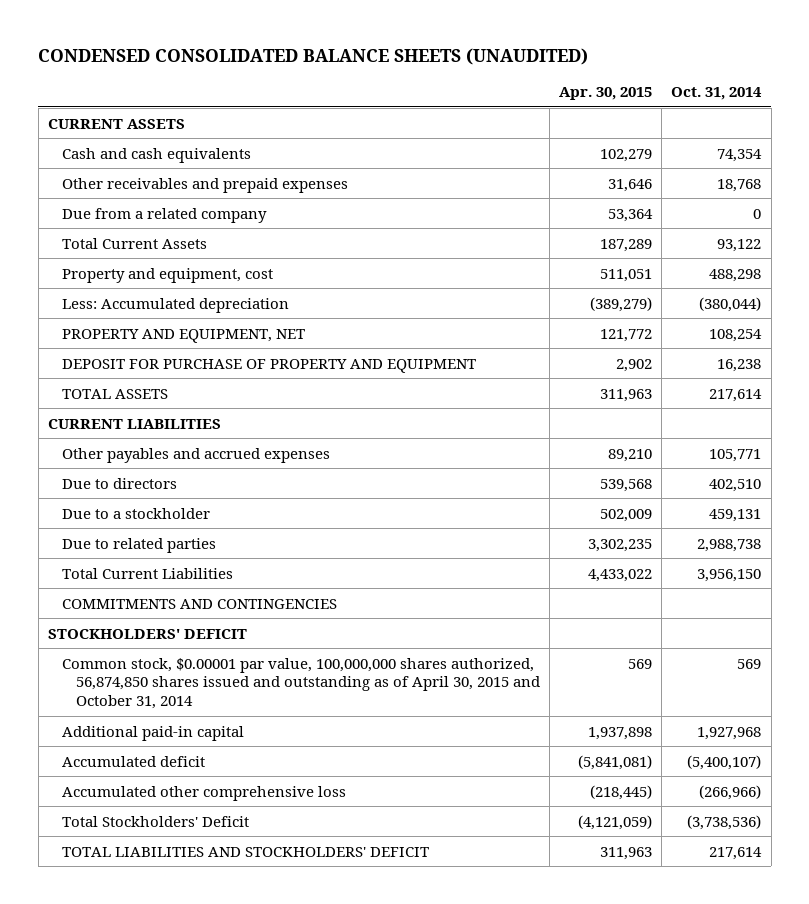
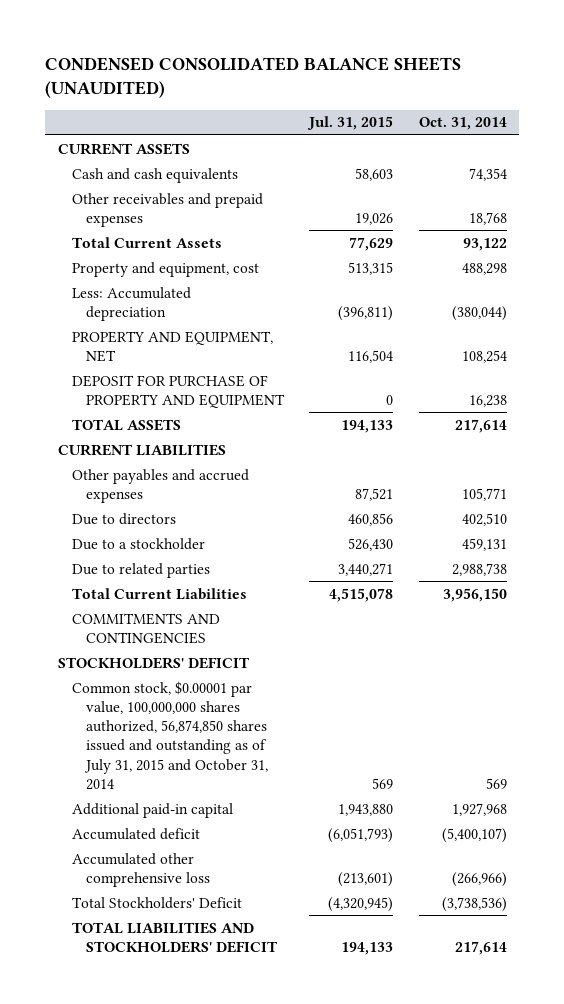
[558,87,652,101] Apr. 30, 2015 -> none
none -> [307,116,394,131] Jul. 31, 2015
[61,207,267,223] Due from a related company -> none
[61,657,540,710] Common stock, $0.00001 par value, 100,000,000 shares authorized, 56,874,850 shares issued and outstanding as of April 30, 2015 and October 31, 2014 -> [72,680,269,790] Common stock, $0.00001 par value, 100,000,000 shares authorized, 56,874,850 shares issued and outstanding as of July 31, 2015 and October 31, 2014

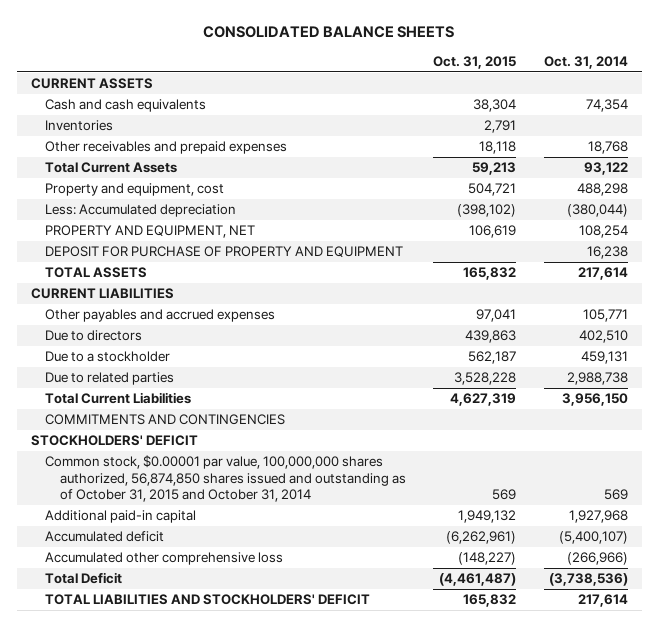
[45,56,462,99] CONDENSED CONSOLIDATED BALANCE SHEETS (UNAUDITED) -> [203,26,455,39] CONSOLIDATED BALANCE SHEETS
[307,116,394,131] Jul. 31, 2015 -> none
none -> [433,55,517,69] Oct. 31, 2015
none -> [45,120,114,132] Inventories
[72,680,269,790] Common stock, $0.00001 par value, 100,000,000 shares authorized, 56,874,850 shares issued and outstanding as of July 31, 2015 and October 31, 2014 -> [45,455,406,502] Common stock, $0.00001 par value, 100,000,000 shares authorized, 56,874,850 shares issued and outstanding as of October 31, 2015 and October 31, 2014
[72,896,243,909] Total Stockholders' Deficit -> [45,572,123,585] Total Deficit

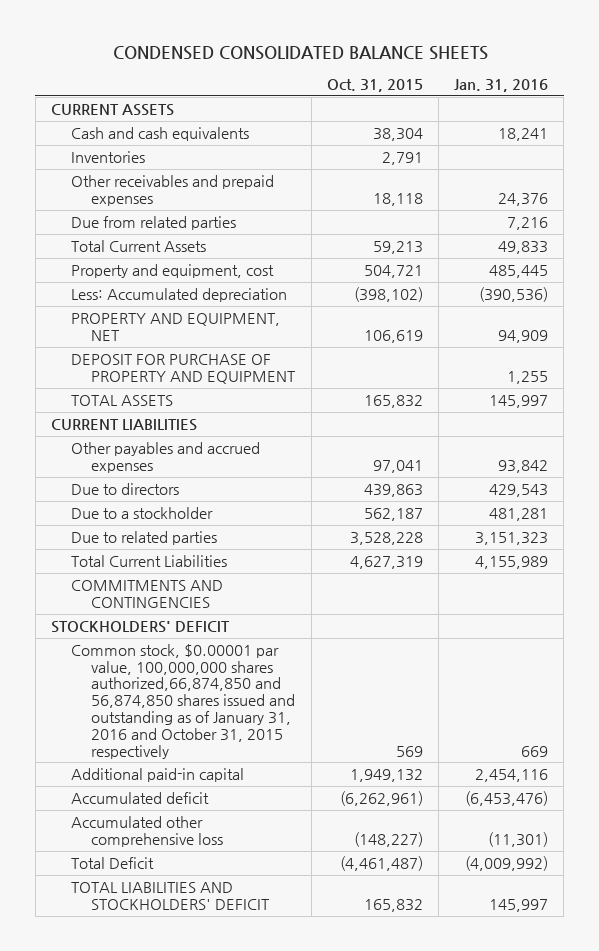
[203,26,455,39] CONSOLIDATED BALANCE SHEETS -> [112,45,488,60] CONDENSED CONSOLIDATED BALANCE SHEETS
[544,55,629,69] Oct. 31, 2014 -> none
none -> [454,78,549,92] Jan. 31, 2016
none -> [71,215,237,230] Due from related parties
[45,455,406,502] Common stock, $0.00001 par value, 100,000,000 shares authorized, 56,874,850 shares issued and outstanding as of October 31, 2015 and October 31, 2014 -> [71,643,296,759] Common stock, $0.00001 par value, 100,000,000 shares authorized,66,874,850 and 56,874,850 shares issued and outstanding as of January 31, 2016 and October 31, 2015 respectively

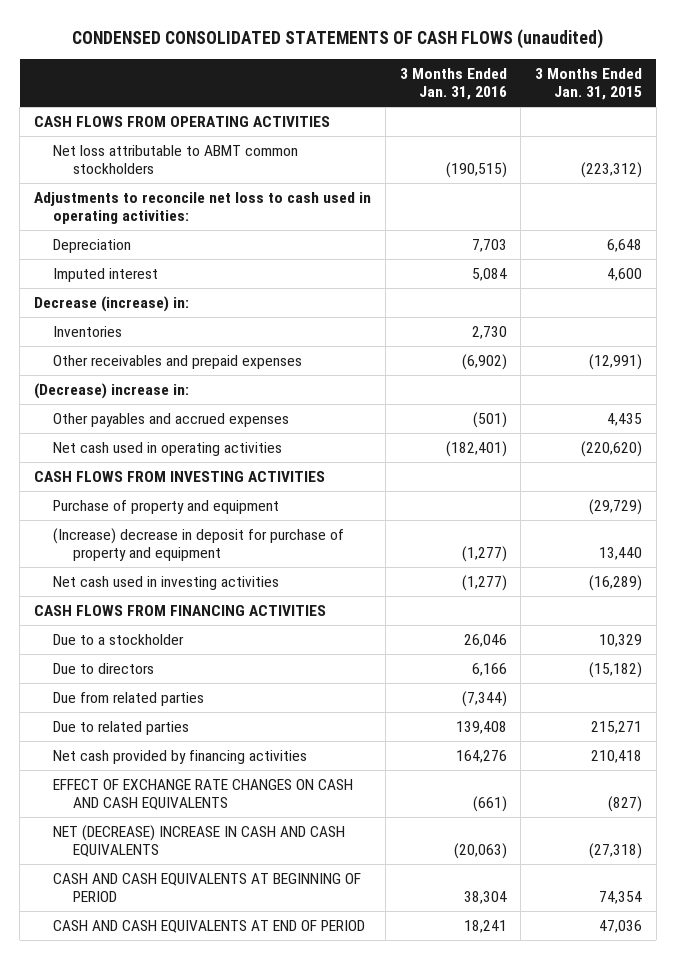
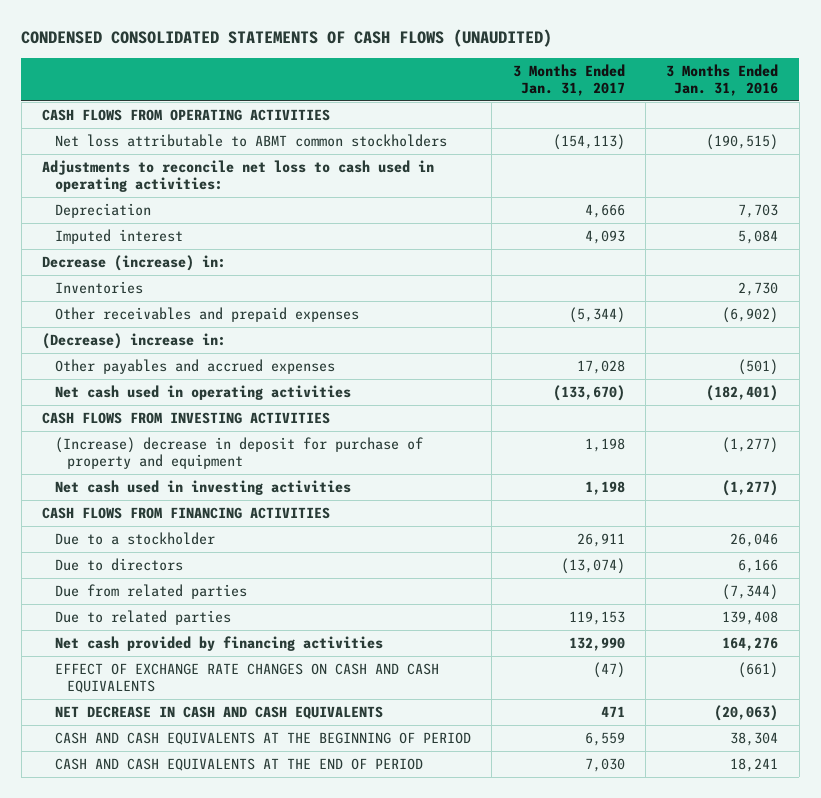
[72,28,604,49] CONDENSED CONSOLIDATED STATEMENTS OF CASH FLOWS (unaudited) -> [21,29,553,48] CONDENSED CONSOLIDATED STATEMENTS OF CASH FLOWS (UNAUDITED)
[535,67,643,101] 3 Months Ended Jan. 31, 2015 -> none
none -> [512,63,625,96] 3 Months Ended Jan. 31, 2017
[53,499,280,514] Purchase of property and equipment -> none
[53,824,346,858] NET (DECREASE) INCREASE IN CASH AND CASH EQUIVALENTS -> [54,706,383,720] NET DECREASE IN CASH AND CASH EQUIVALENTS
[53,872,362,903] CASH AND CASH EQUIVALENTS AT BEGINNING OF PERIOD -> [54,732,471,746] CASH AND CASH EQUIVALENTS AT THE BEGINNING OF PERIOD
[53,919,366,933] CASH AND CASH EQUIVALENTS AT END OF PERIOD -> [54,758,423,772] CASH AND CASH EQUIVALENTS AT THE END OF PERIOD

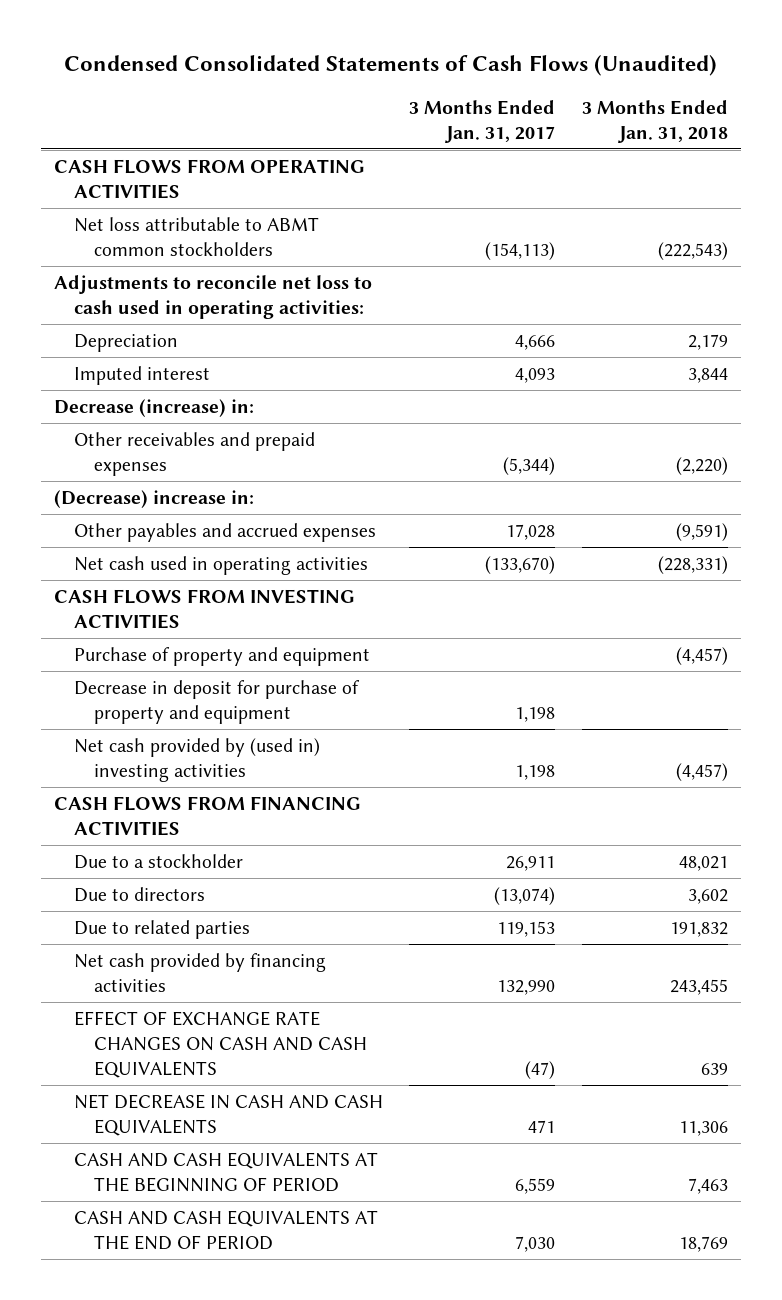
[21,29,553,48] CONDENSED CONSOLIDATED STATEMENTS OF CASH FLOWS (UNAUDITED) -> [64,55,718,77] Condensed Consolidated Statements of Cash Flows (Unaudited)
[666,63,779,96] 3 Months Ended Jan. 31, 2016 -> none
none -> [581,99,728,143] 3 Months Ended Jan. 31, 2018
[54,281,143,295] Inventories -> none
none -> [73,646,370,666] Purchase of property and equipment
[54,437,423,470] (Increase) decrease in deposit for purchase of property and equipment -> [73,679,360,724] Decrease in deposit for purchase of property and equipment
[54,480,351,496] Net cash used in investing activities -> [73,737,320,782] Net cash provided by (used in) investing activities
[54,584,247,600] Due from related parties -> none

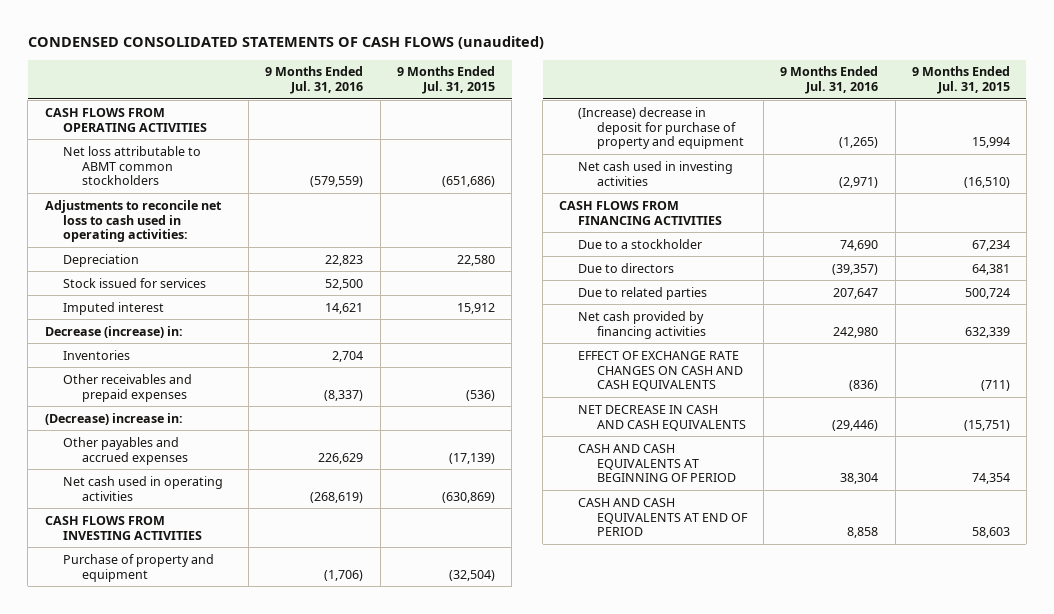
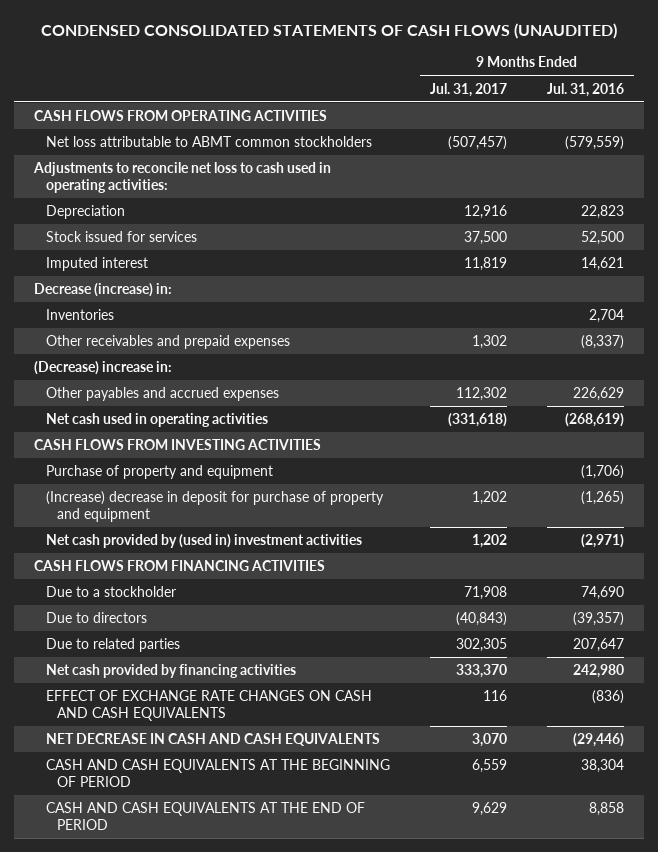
[27,36,544,50] CONDENSED CONSOLIDATED STATEMENTS OF CASH FLOWS (unaudited) -> [40,22,617,39] CONDENSED CONSOLIDATED STATEMENTS OF CASH FLOWS (UNAUDITED)
[396,66,495,95] 9 Months Ended Jul. 31, 2015 -> none
none -> [429,82,507,97] Jul. 31, 2017
[578,160,734,186] Net cash used in investing activities -> [45,534,362,549] Net cash provided by (used in) investment activities
[578,443,736,483] CASH AND CASH EQUIVALENTS AT BEGINNING OF PERIOD -> [45,759,390,788] CASH AND CASH EQUIVALENTS AT THE BEGINNING OF PERIOD
[578,497,748,537] CASH AND CASH EQUIVALENTS AT END OF PERIOD -> [45,802,365,831] CASH AND CASH EQUIVALENTS AT THE END OF PERIOD

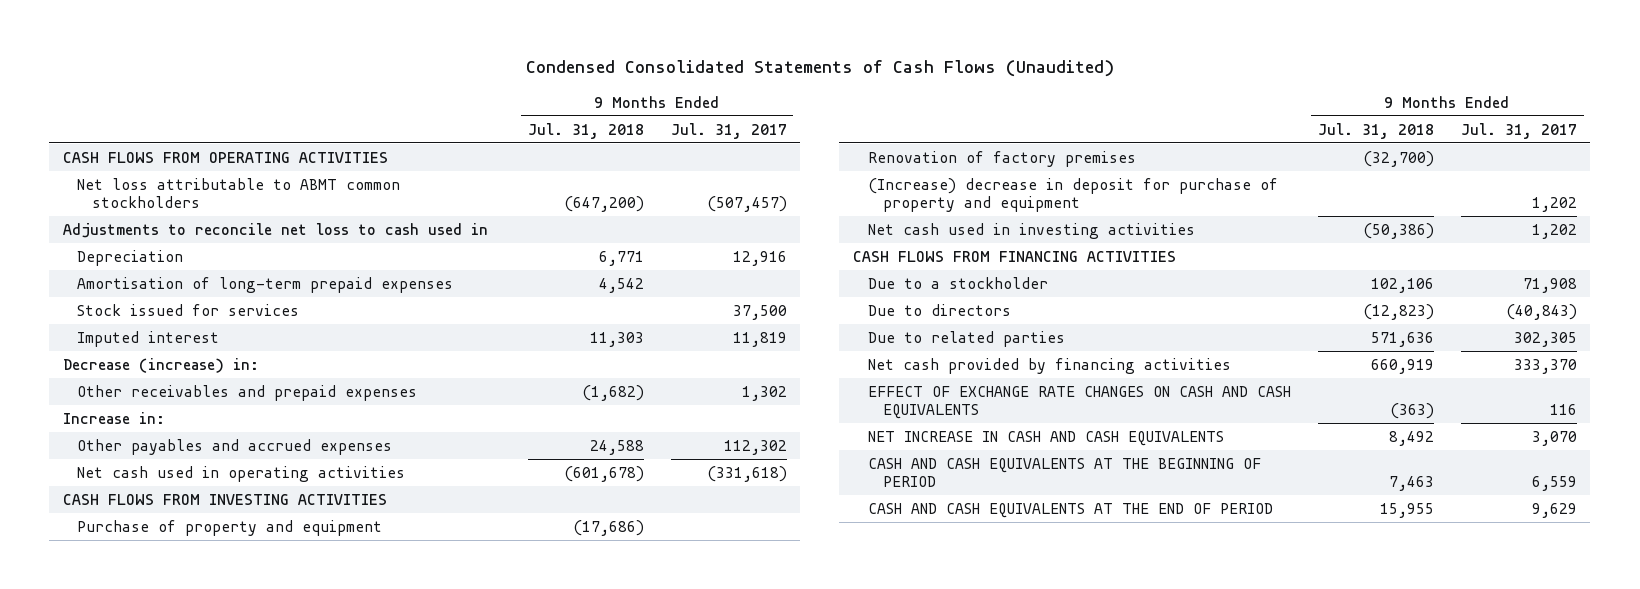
[40,22,617,39] CONDENSED CONSOLIDATED STATEMENTS OF CASH FLOWS (UNAUDITED) -> [525,60,1114,78] Condensed Consolidated Statements of Cash Flows (Unaudited)
[546,82,624,97] Jul. 31, 2016 -> none
none -> [527,122,644,139] Jul. 31, 2018
[33,162,332,194] Adjustments to reconcile net loss to cash used in operating activities: -> [62,222,488,238] Adjustments to reconcile net loss to cash used in
none -> [77,276,454,293] Amortisation of long-term prepaid expenses
[45,309,114,321] Inventories -> none
[34,361,173,376] (Decrease) increase in: -> [62,411,165,424] Increase in:
none -> [867,150,1136,167] Renovation of factory premises
[45,534,362,549] Net cash provided by (used in) investment activities -> [867,222,1195,239] Net cash used in investing activities
[45,733,380,747] NET DECREASE IN CASH AND CASH EQUIVALENTS -> [867,430,1224,446] NET INCREASE IN CASH AND CASH EQUIVALENTS

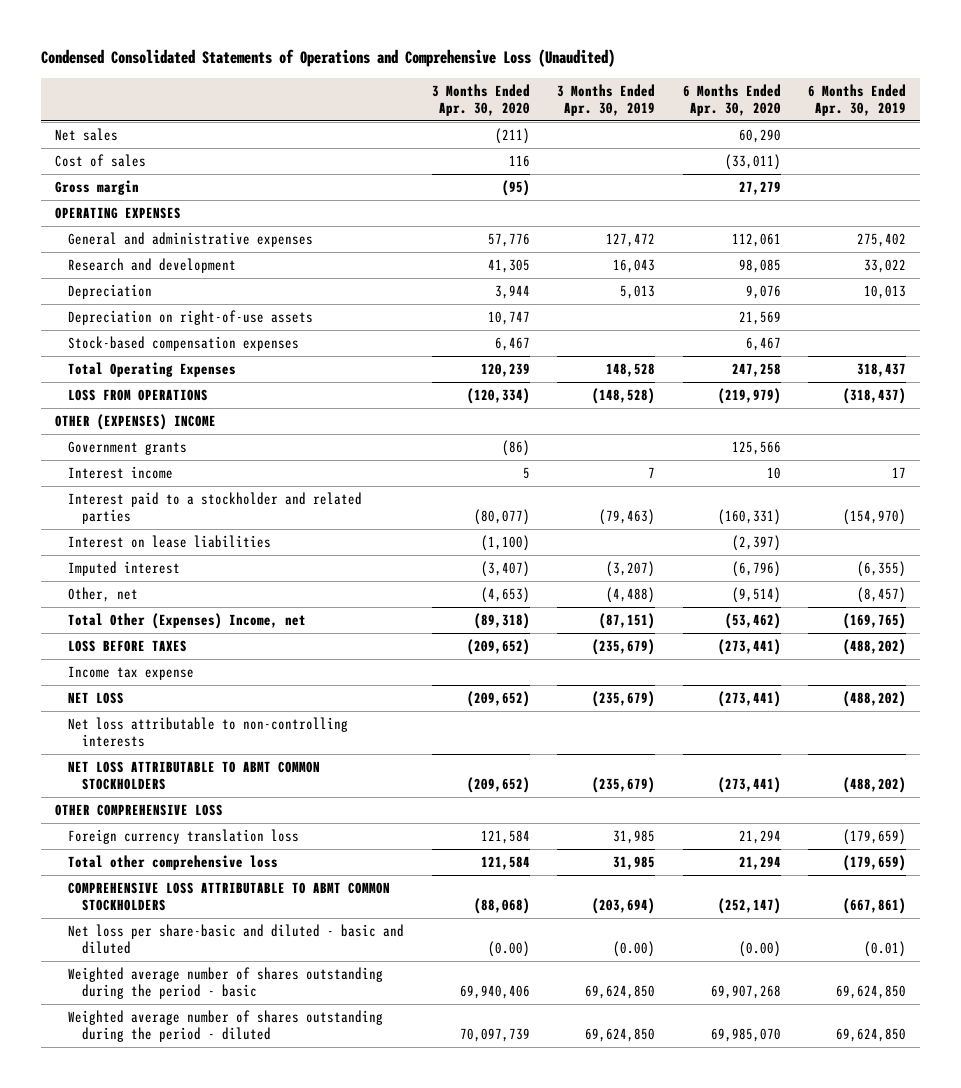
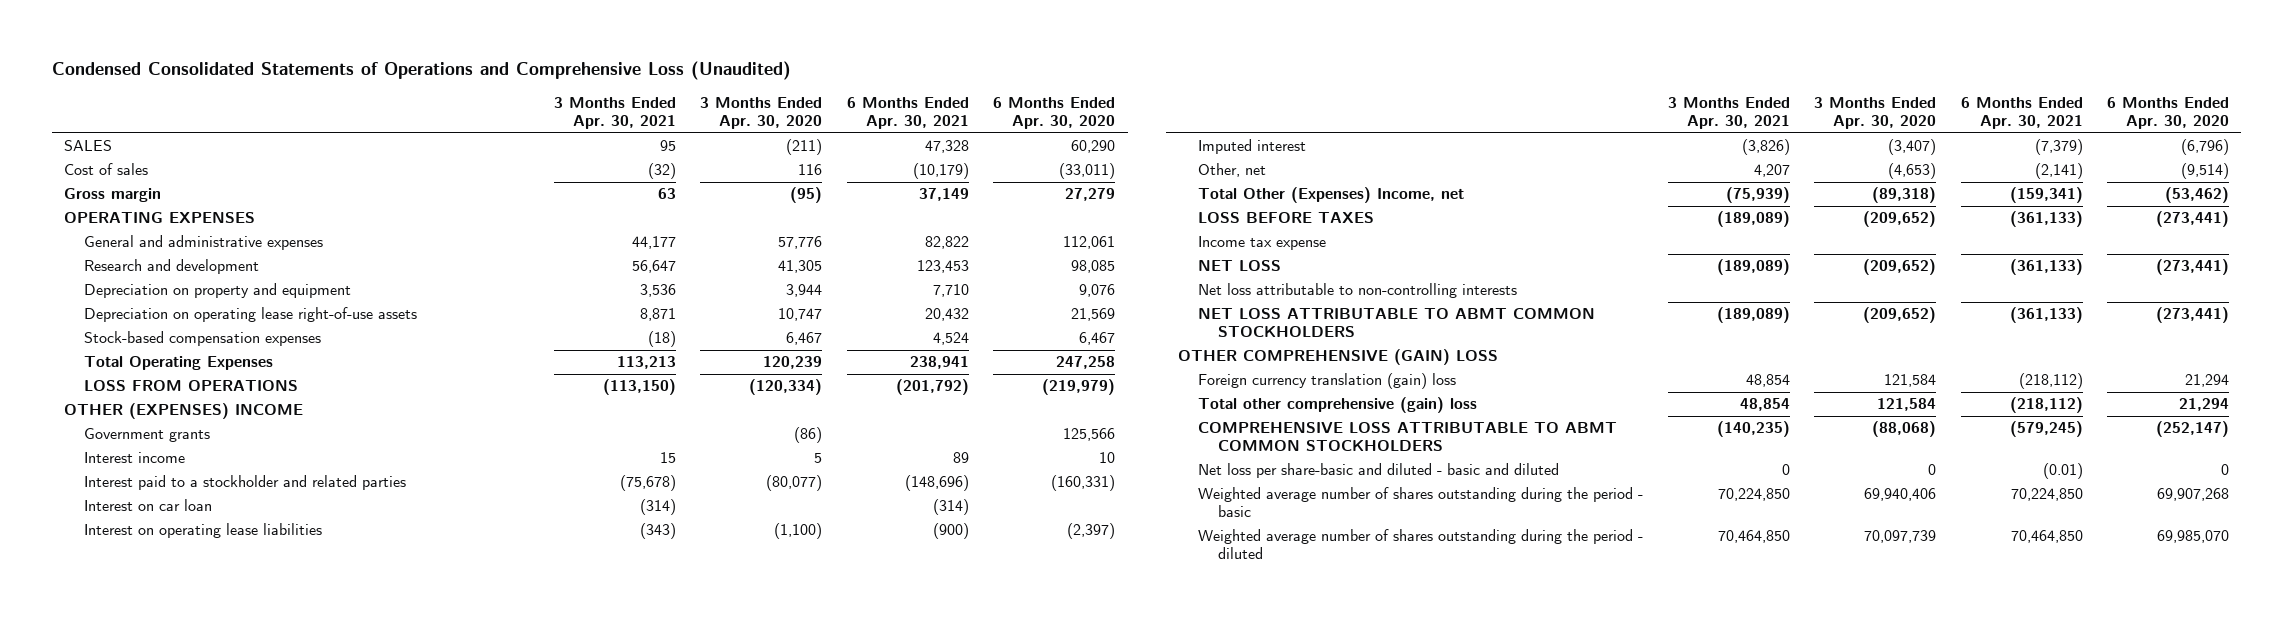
[557,83,656,116] 3 Months Ended Apr. 30, 2019 -> none
[808,83,907,116] 6 Months Ended Apr. 30, 2019 -> none
none -> [553,97,676,129] 3 Months Ended Apr. 30, 2021
none -> [846,97,969,129] 6 Months Ended Apr. 30, 2021
[54,128,118,142] Net sales -> [64,140,113,152] SALES
[68,284,153,300] Depreciation -> [84,283,352,299] Depreciation on property and equipment
[68,310,314,326] Depreciation on right-of-use assets -> [84,307,418,323] Depreciation on operating lease right-of-use assets
none -> [84,499,213,512] Interest on car loan
[68,535,272,549] Interest on lease liabilities -> [84,523,323,539] Interest on operating lease liabilities
[54,804,223,817] OTHER COMPREHENSIVE LOSS -> [1177,349,1498,366] OTHER COMPREHENSIVE (GAIN) LOSS
[68,829,300,845] Foreign currency translation loss -> [1198,373,1457,390] Foreign currency translation (gain) loss
[68,855,279,871] Total other comprehensive loss -> [1198,397,1478,414] Total other comprehensive (gain) loss
[487,941,530,958] (0.00) -> [1928,464,1937,476] 0
[738,941,781,958] (0.00) -> [2221,464,2230,476] 0

